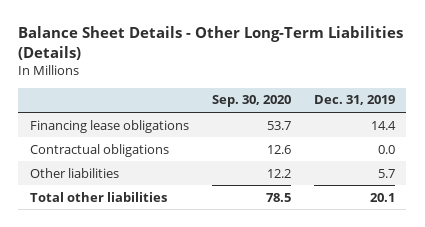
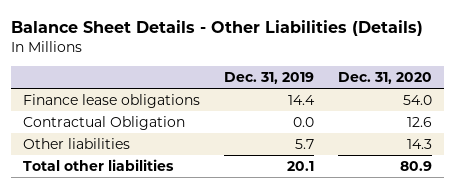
[18,26,404,60] Balance Sheet Details - Other Long-Term Liabilities (Details) -> [11,19,424,36] Balance Sheet Details - Other Liabilities (Details)
[211,95,291,108] Sep. 30, 2020 -> none
none -> [338,71,433,84] Dec. 31, 2020
[29,119,189,133] Financing lease obligations -> [23,94,201,109] Finance lease obligations
[29,143,169,157] Contractual obligations -> [23,116,186,131] Contractual Obligation

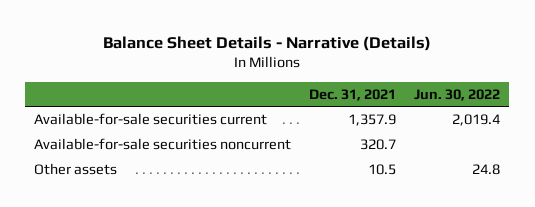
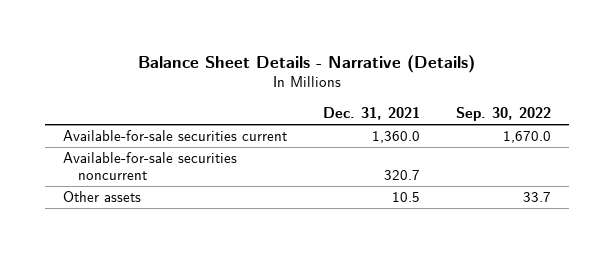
[414,88,501,101] Jun. 30, 2022 -> none
none -> [455,107,551,122] Sep. 30, 2022
[348,114,397,127] 1,357.9 -> [371,131,420,144] 1,360.0

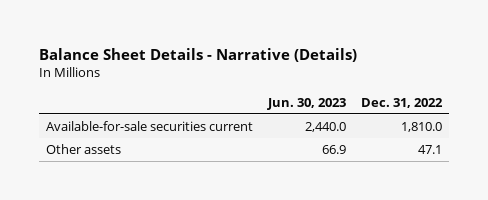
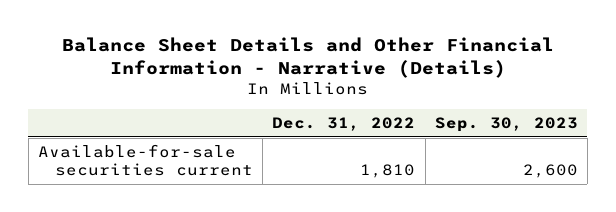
[39,47,358,62] Balance Sheet Details - Narrative (Details) -> [61,37,554,79] Balance Sheet Details and Other Financial Information - Narrative (Details)
[267,97,347,110] Jun. 30, 2023 -> none
none -> [434,116,578,132] Sep. 30, 2023
[46,144,122,155] Other assets -> none
[400,122,442,133] 1,810.0 -> [360,164,416,179] 1,810

